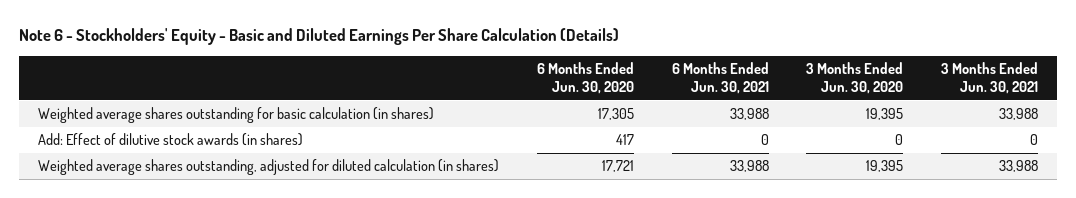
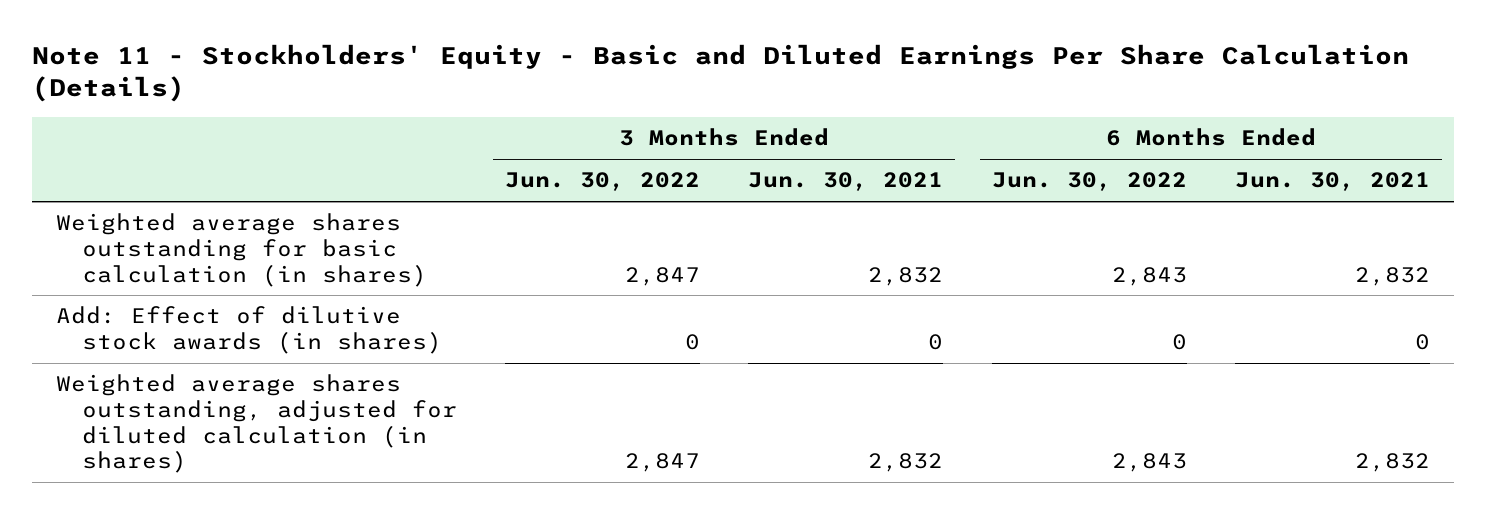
[19,28,620,46] Note 6 - Stockholders' Equity - Basic and Diluted Earnings Per Share Calculation (Details) -> [31,43,1409,103] Note 11 - Stockholders' Equity - Basic and Diluted Earnings Per Share Calculation (Details)
[536,62,634,94] 6 Months Ended Jun. 30, 2020 -> none
[806,62,904,94] 3 Months Ended Jun. 30, 2020 -> none
none -> [505,172,701,192] Jun. 30, 2022
none -> [991,172,1187,192] Jun. 30, 2022
[729,108,769,121] 33,988 -> [1354,266,1430,286] 2,832
[999,108,1039,121] 33,988 -> [868,266,944,286] 2,832
[729,160,769,173] 33,988 -> [1354,453,1430,473] 2,832
[999,160,1039,173] 33,988 -> [868,453,944,473] 2,832

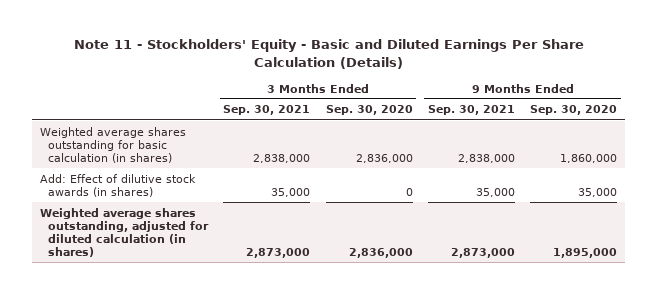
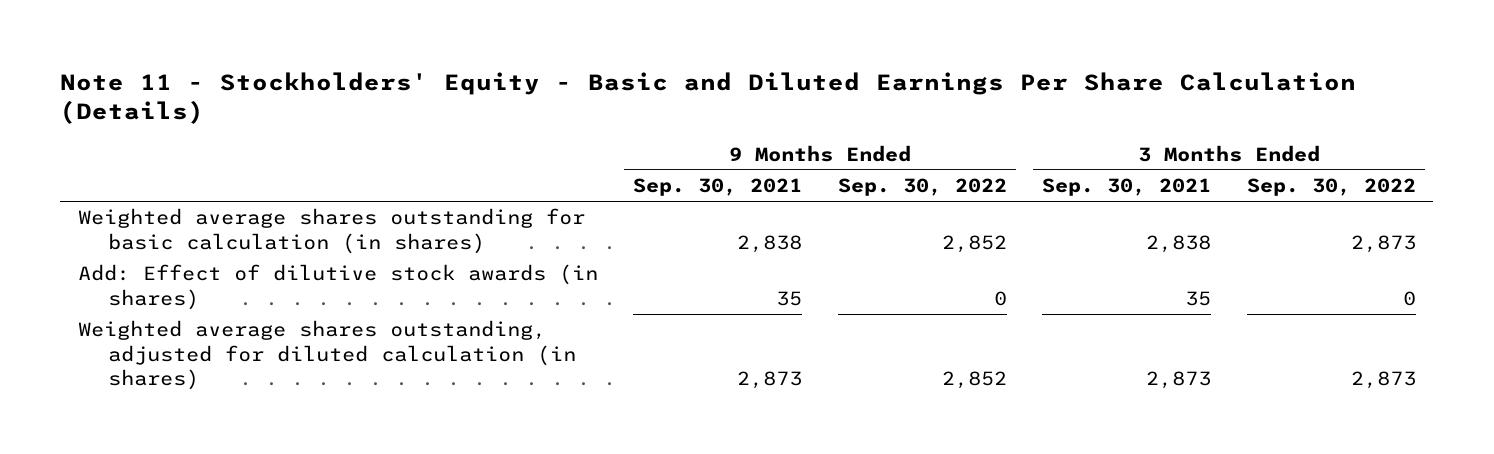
[325,105,413,116] Sep. 30, 2020 -> none
[530,105,618,116] Sep. 30, 2020 -> none
none -> [837,177,1007,196] Sep. 30, 2022
none -> [1246,177,1416,196] Sep. 30, 2022
[253,153,311,163] 2,838,000 -> [1146,234,1212,253] 2,838
[457,153,515,163] 2,838,000 -> [737,234,803,253] 2,838
[271,187,311,197] 35,000 -> [1185,290,1212,306] 35
[475,187,515,197] 35,000 -> [776,290,803,306] 35
[246,248,311,259] 2,873,000 -> [1146,370,1212,389] 2,873
[450,248,515,259] 2,873,000 -> [737,370,803,389] 2,873

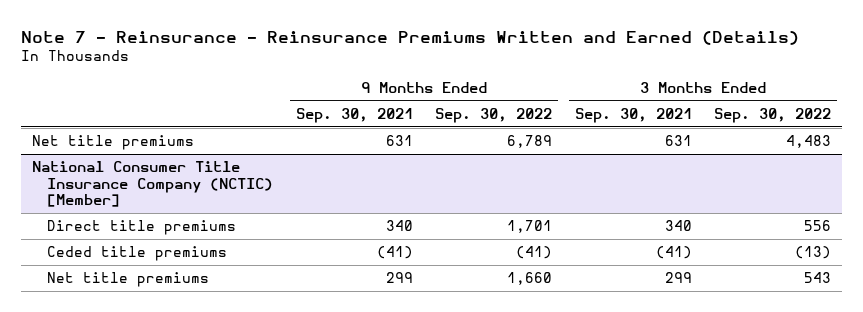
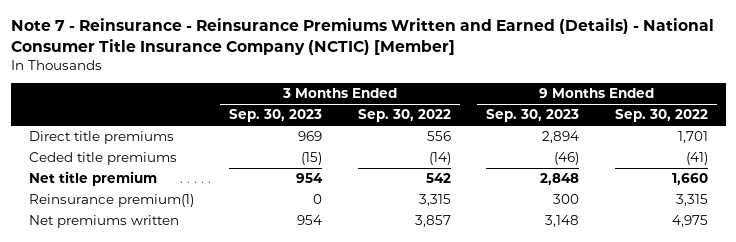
[21,30,800,45] Note 7 - Reinsurance - Reinsurance Premiums Written and Earned (Details) -> [10,18,714,55] Note 7 - Reinsurance - Reinsurance Premiums Written and Earned (Details) - National Consumer Title Insurance Company (NCTIC) [Member]
[295,108,413,124] Sep. 30, 2021 -> none
[574,108,692,124] Sep. 30, 2021 -> none
none -> [229,109,323,123] Sep. 30, 2023
none -> [486,109,580,123] Sep. 30, 2023
[32,135,195,151] Net title premiums -> none
[32,161,274,208] National Consumer Title Insurance Company (NCTIC) [Member] -> none
[795,246,832,260] (13) -> [428,152,451,166] (14)
none -> [28,171,157,187] Net title premium
none -> [28,194,194,208] Reinsurance premium(1)
[47,272,210,288] Net title premiums -> [28,215,179,229] Net premiums written
[507,272,553,286] 1,660 -> [671,215,708,228] 4,975
[804,272,832,284] 543 -> [414,215,451,228] 3,857

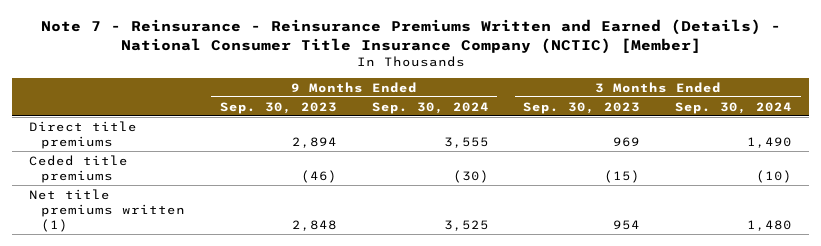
[357,109,451,123] Sep. 30, 2022 -> none
[614,109,708,123] Sep. 30, 2022 -> none
none -> [371,101,489,114] Sep. 30, 2024
none -> [674,101,792,114] Sep. 30, 2024
[28,171,157,187] Net title premium -> none
[28,194,194,208] Reinsurance premium(1) -> none
[28,215,179,229] Net premiums written -> [29,188,186,233] Net title premiums written (1)
[545,215,580,228] 3,148 -> [291,220,337,232] 2,848

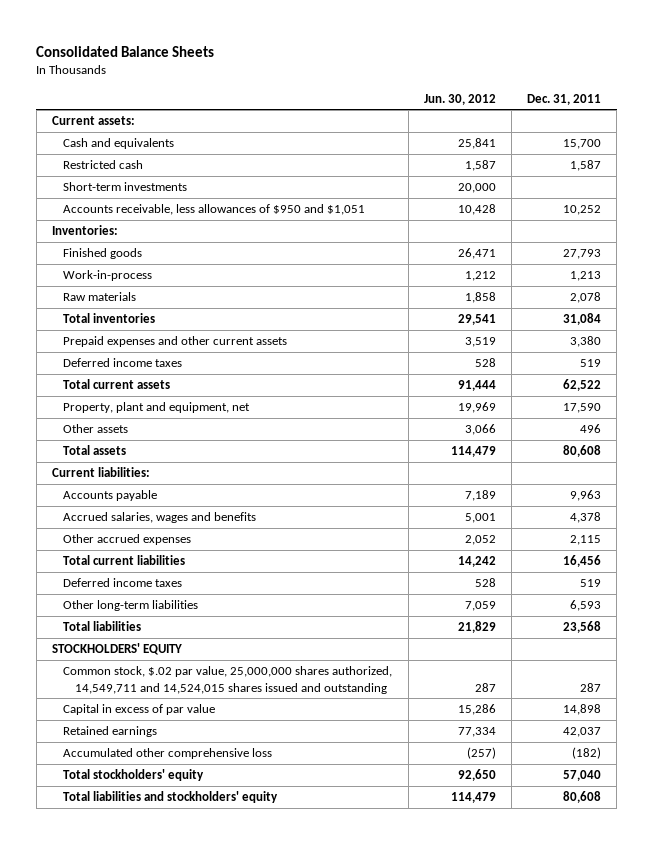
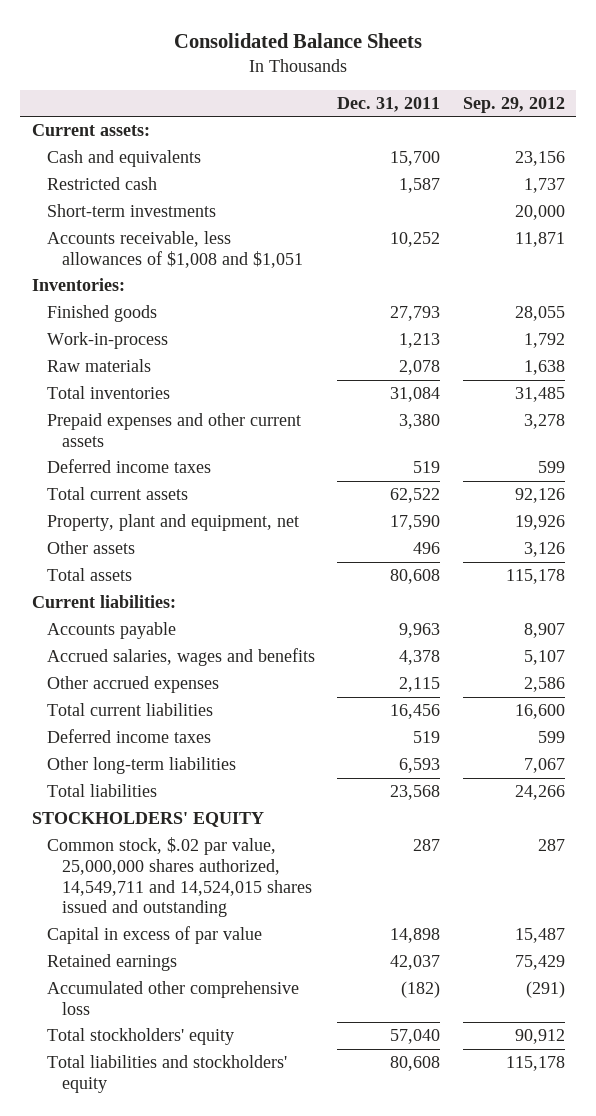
[423,93,496,105] Jun. 30, 2012 -> none
none -> [462,96,565,113] Sep. 29, 2012
[63,204,366,216] Accounts receivable, less allowances of $950 and $1,051 -> [46,231,303,268] Accounts receivable, less allowances of $1,008 and $1,051

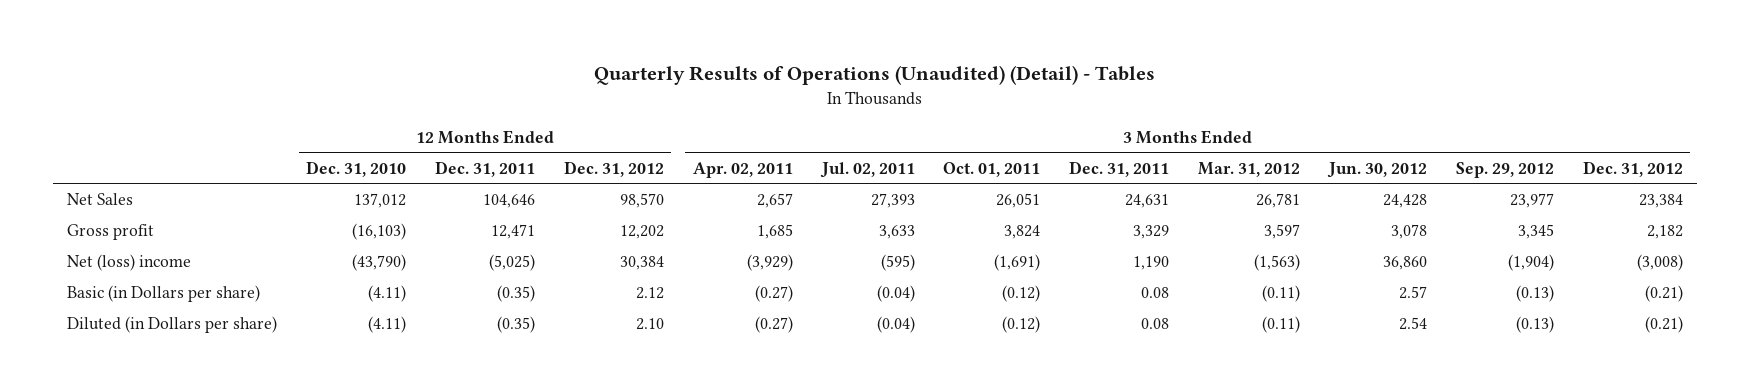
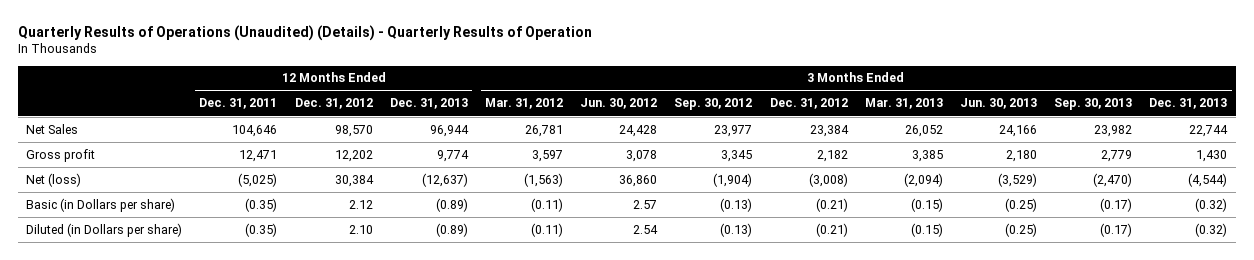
[594,65,1156,86] Quarterly Results of Operations (Unaudited) (Detail) - Tables -> [17,24,592,41] Quarterly Results of Operations (Unaudited) (Details) - Quarterly Results of Operation
[306,160,407,177] Dec. 31, 2010 -> none
[692,161,793,178] Apr. 02, 2011 -> none
[819,161,915,178] Jul. 02, 2011 -> none
[943,161,1041,177] Oct. 01, 2011 -> none
[1069,160,1170,177] Dec. 31, 2011 -> none
[1455,161,1554,178] Sep. 29, 2012 -> none
none -> [389,98,468,110] Dec. 31, 2013
none -> [674,98,753,111] Sep. 30, 2012
none -> [864,98,943,110] Mar. 31, 2013
none -> [960,98,1038,110] Jun. 30, 2013
none -> [1054,98,1133,111] Sep. 30, 2013
none -> [1149,98,1228,110] Dec. 31, 2013
[67,254,192,272] Net (loss) income -> [26,172,82,187] Net (loss)

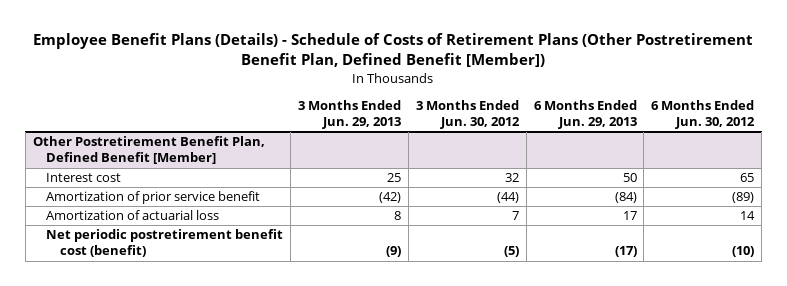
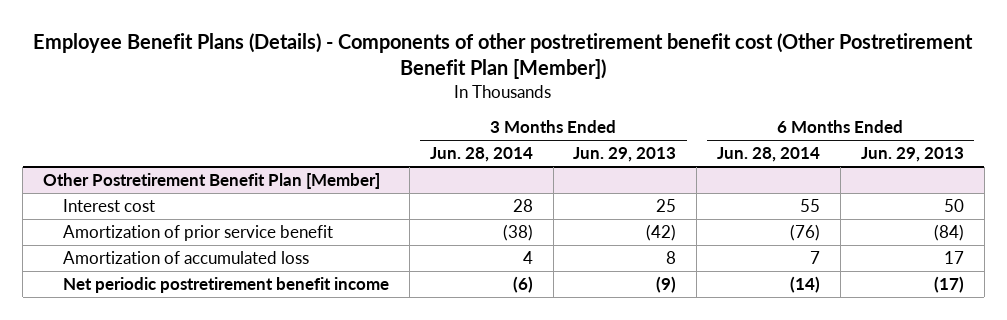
[33,33,754,68] Employee Benefit Plans (Details) - Schedule of Costs of Retirement Plans (Other Postretirement Benefit Plan, Defined Benefit [Member]) -> [33,32,974,79] Employee Benefit Plans (Details) - Components of other postretirement benefit cost (Other Postretirement Benefit Plan [Member])
[415,99,520,130] 3 Months Ended Jun. 30, 2012 -> none
[651,99,756,130] 6 Months Ended Jun. 30, 2012 -> none
none -> [429,147,533,163] Jun. 28, 2014
none -> [717,147,821,163] Jun. 28, 2014
[32,136,265,165] Other Postretirement Benefit Plan, Defined Benefit [Member] -> [43,173,381,190] Other Postretirement Benefit Plan [Member]
[46,210,220,221] Amortization of actuarial loss -> [63,251,310,265] Amortization of accumulated loss
[46,229,284,258] Net periodic postretirement benefit cost (benefit) -> [63,277,390,294] Net periodic postretirement benefit income

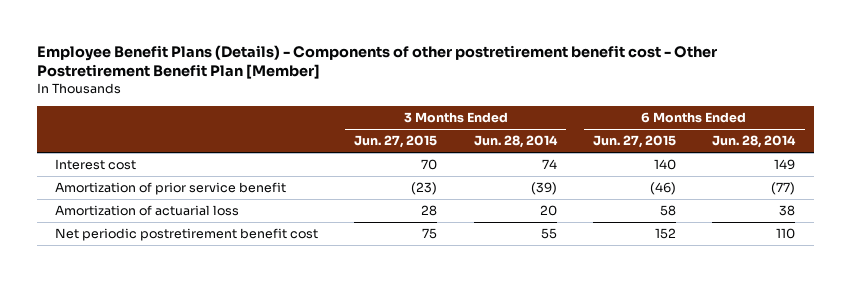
[33,32,974,79] Employee Benefit Plans (Details) - Components of other postretirement benefit cost (Other Postretirement Benefit Plan [Member]) -> [36,44,717,80] Employee Benefit Plans (Details) - Components of other postretirement benefit cost - Other Postretirement Benefit Plan [Member]
[573,147,677,163] Jun. 29, 2013 -> none
[860,147,964,163] Jun. 29, 2013 -> none
none -> [354,135,438,149] Jun. 27, 2015
none -> [593,135,677,149] Jun. 27, 2015
[43,173,381,190] Other Postretirement Benefit Plan [Member] -> none
[512,199,533,213] 28 -> [541,159,557,170] 74
[800,199,821,213] 55 -> [774,159,796,171] 149
[502,224,533,242] (38) -> [530,182,557,196] (39)
[790,224,821,242] (76) -> [771,182,796,196] (77)
[63,251,310,265] Amortization of accumulated loss -> [55,205,240,217] Amortization of actuarial loss
[522,251,533,265] 4 -> [539,205,557,217] 20
[810,251,821,265] 7 -> [779,205,796,217] 38
[63,277,390,294] Net periodic postretirement benefit income -> [55,228,319,242] Net periodic postretirement benefit cost
[512,276,533,294] (6) -> [540,228,557,240] 55
[790,276,821,294] (14) -> [776,228,796,240] 110

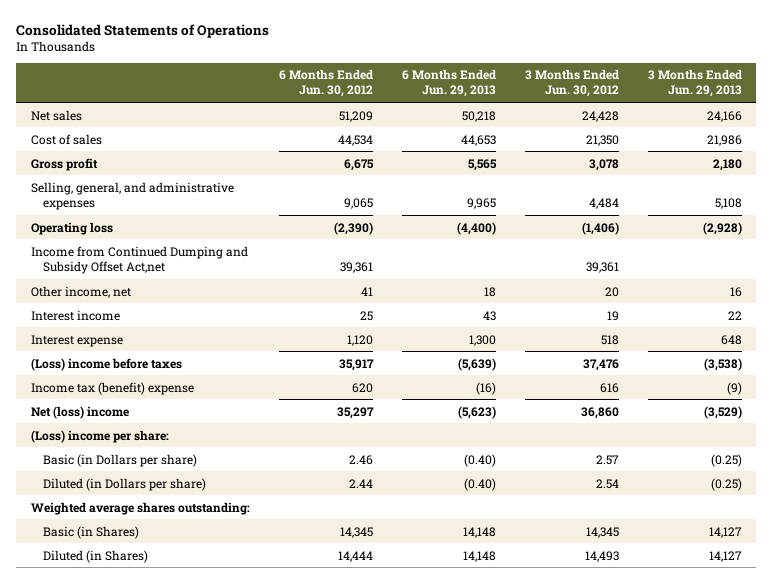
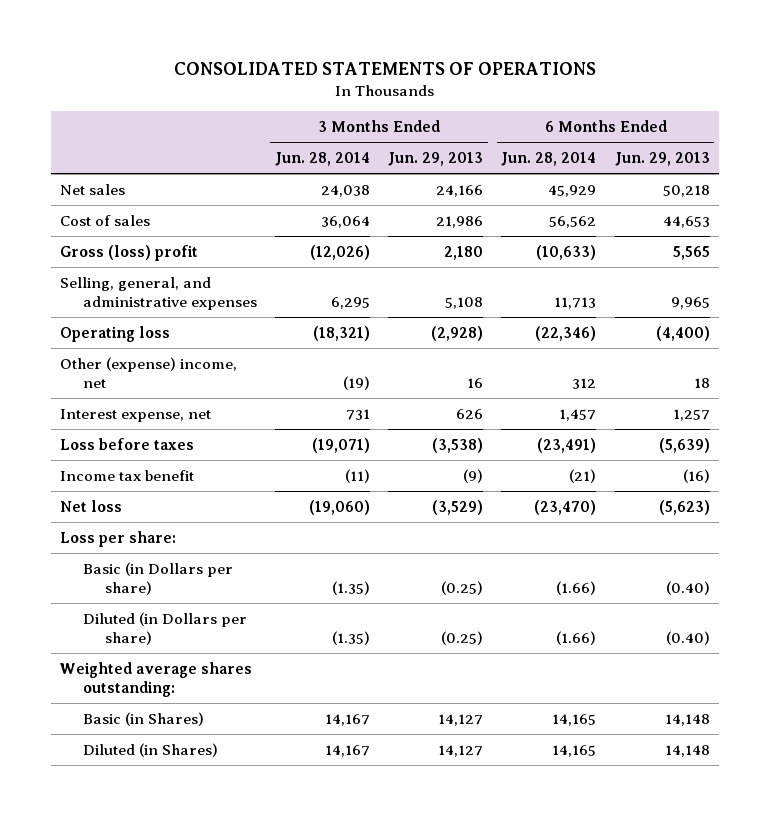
[16,23,270,38] Consolidated Statements of Operations -> [174,62,597,76] CONSOLIDATED STATEMENTS OF OPERATIONS
[278,69,373,98] 6 Months Ended Jun. 30, 2012 -> none
[524,69,619,98] 3 Months Ended Jun. 30, 2012 -> none
none -> [275,151,371,166] Jun. 28, 2014
none -> [501,151,597,166] Jun. 28, 2014
[30,157,98,171] Gross profit -> [60,244,199,261] Gross (loss) profit
[30,245,248,274] Income from Continued Dumping and Subsidy Offset Act,net -> none
[30,309,120,321] Interest income -> none
[30,285,131,298] Other income, net -> [60,356,238,389] Other (expense) income, net
[30,334,123,347] Interest expense -> [60,408,212,422] Interest expense, net
[468,334,496,346] 1,300 -> [672,408,710,421] 1,257
[720,334,742,345] 648 -> [456,408,484,419] 626
[30,357,182,371] (Loss) income before taxes -> [60,437,195,450] Loss before taxes
[30,381,194,395] Income tax (benefit) expense -> [60,469,195,481] Income tax benefit
[30,405,129,419] Net (loss) income -> [60,499,123,512] Net loss
[30,429,169,443] (Loss) income per share: -> [60,530,177,547] Loss per share:

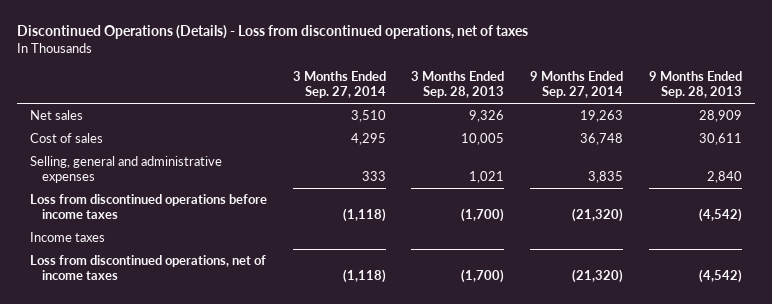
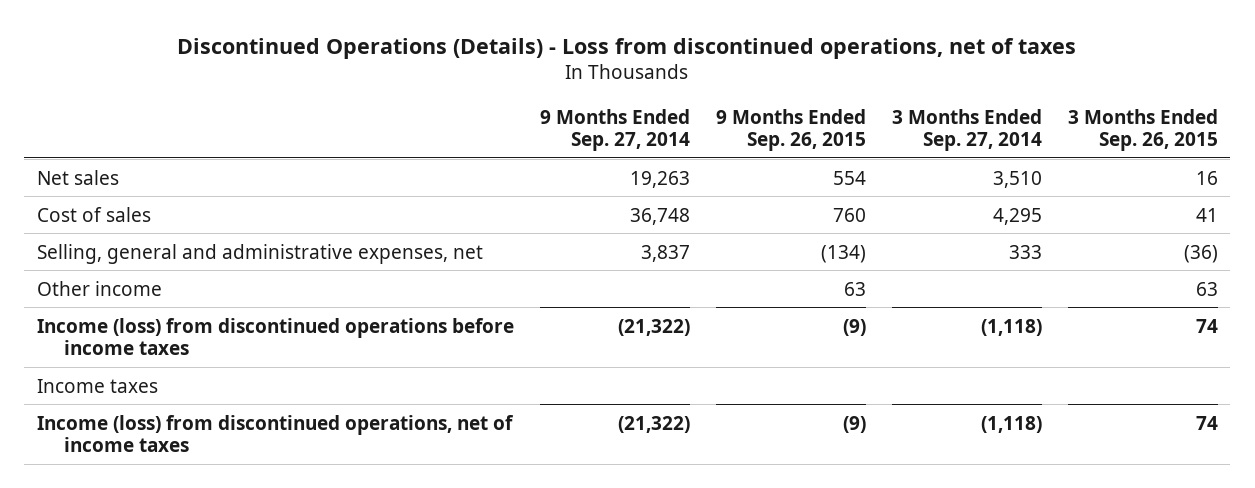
[411,71,505,99] 3 Months Ended Sep. 28, 2013 -> none
[648,71,742,99] 9 Months Ended Sep. 28, 2013 -> none
none -> [715,108,866,152] 9 Months Ended Sep. 26, 2015
none -> [1067,108,1218,152] 3 Months Ended Sep. 26, 2015
[30,155,223,184] Selling, general and administrative expenses -> [37,243,484,264] Selling, general and administrative expenses, net
[588,171,624,184] 3,835 -> [641,244,691,262] 3,837
none -> [37,280,163,296] Other income
[30,193,268,220] Loss from discontinued operations before income taxes -> [37,317,515,356] Income (loss) from discontinued operations before income taxes
[572,208,624,223] (21,320) -> [618,318,691,336] (21,322)
[30,254,267,281] Loss from discontinued operations, net of income taxes -> [37,414,515,453] Income (loss) from discontinued operations, net of income taxes
[572,269,624,284] (21,320) -> [618,415,691,433] (21,322)

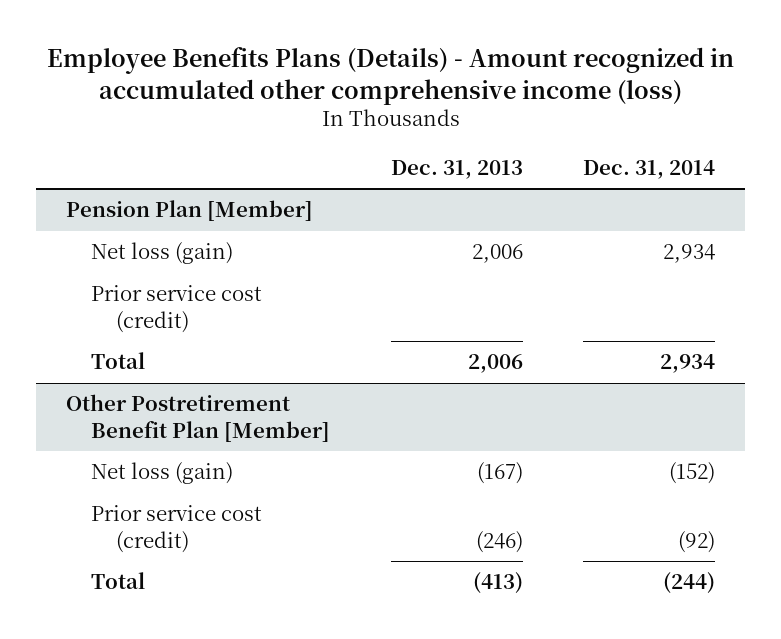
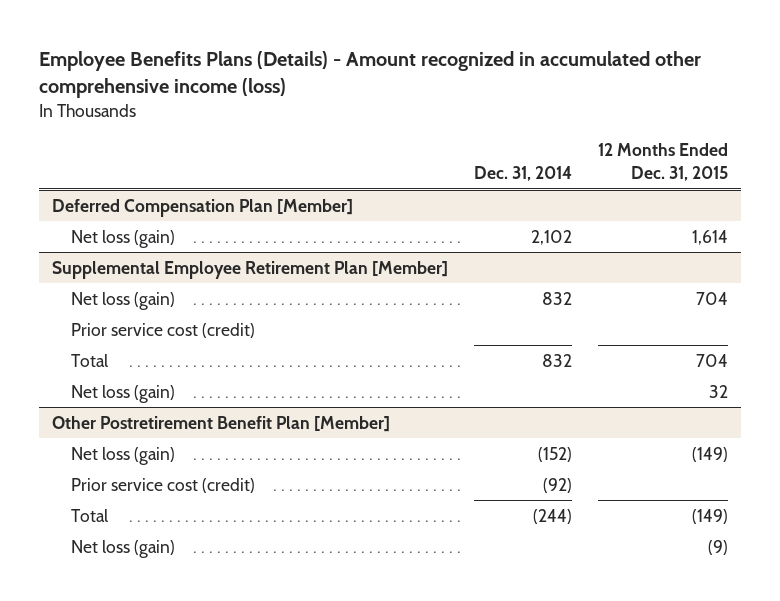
[390,159,523,179] Dec. 31, 2013 -> none
none -> [598,143,729,182] 12 Months Ended Dec. 31, 2015
[66,200,314,222] Pension Plan [Member] -> none
none -> [51,198,353,217] Deferred Compensation Plan [Member]
[663,244,716,264] 2,934 -> [531,229,573,245] 2,102
none -> [51,260,448,279] Supplemental Employee Retirement Plan [Member]
none -> [71,291,176,310] Net loss (gain)
[660,354,716,374] 2,934 -> [542,353,573,367] 832
none -> [71,384,176,403] Net loss (gain)
none -> [71,539,176,558] Net loss (gain)

